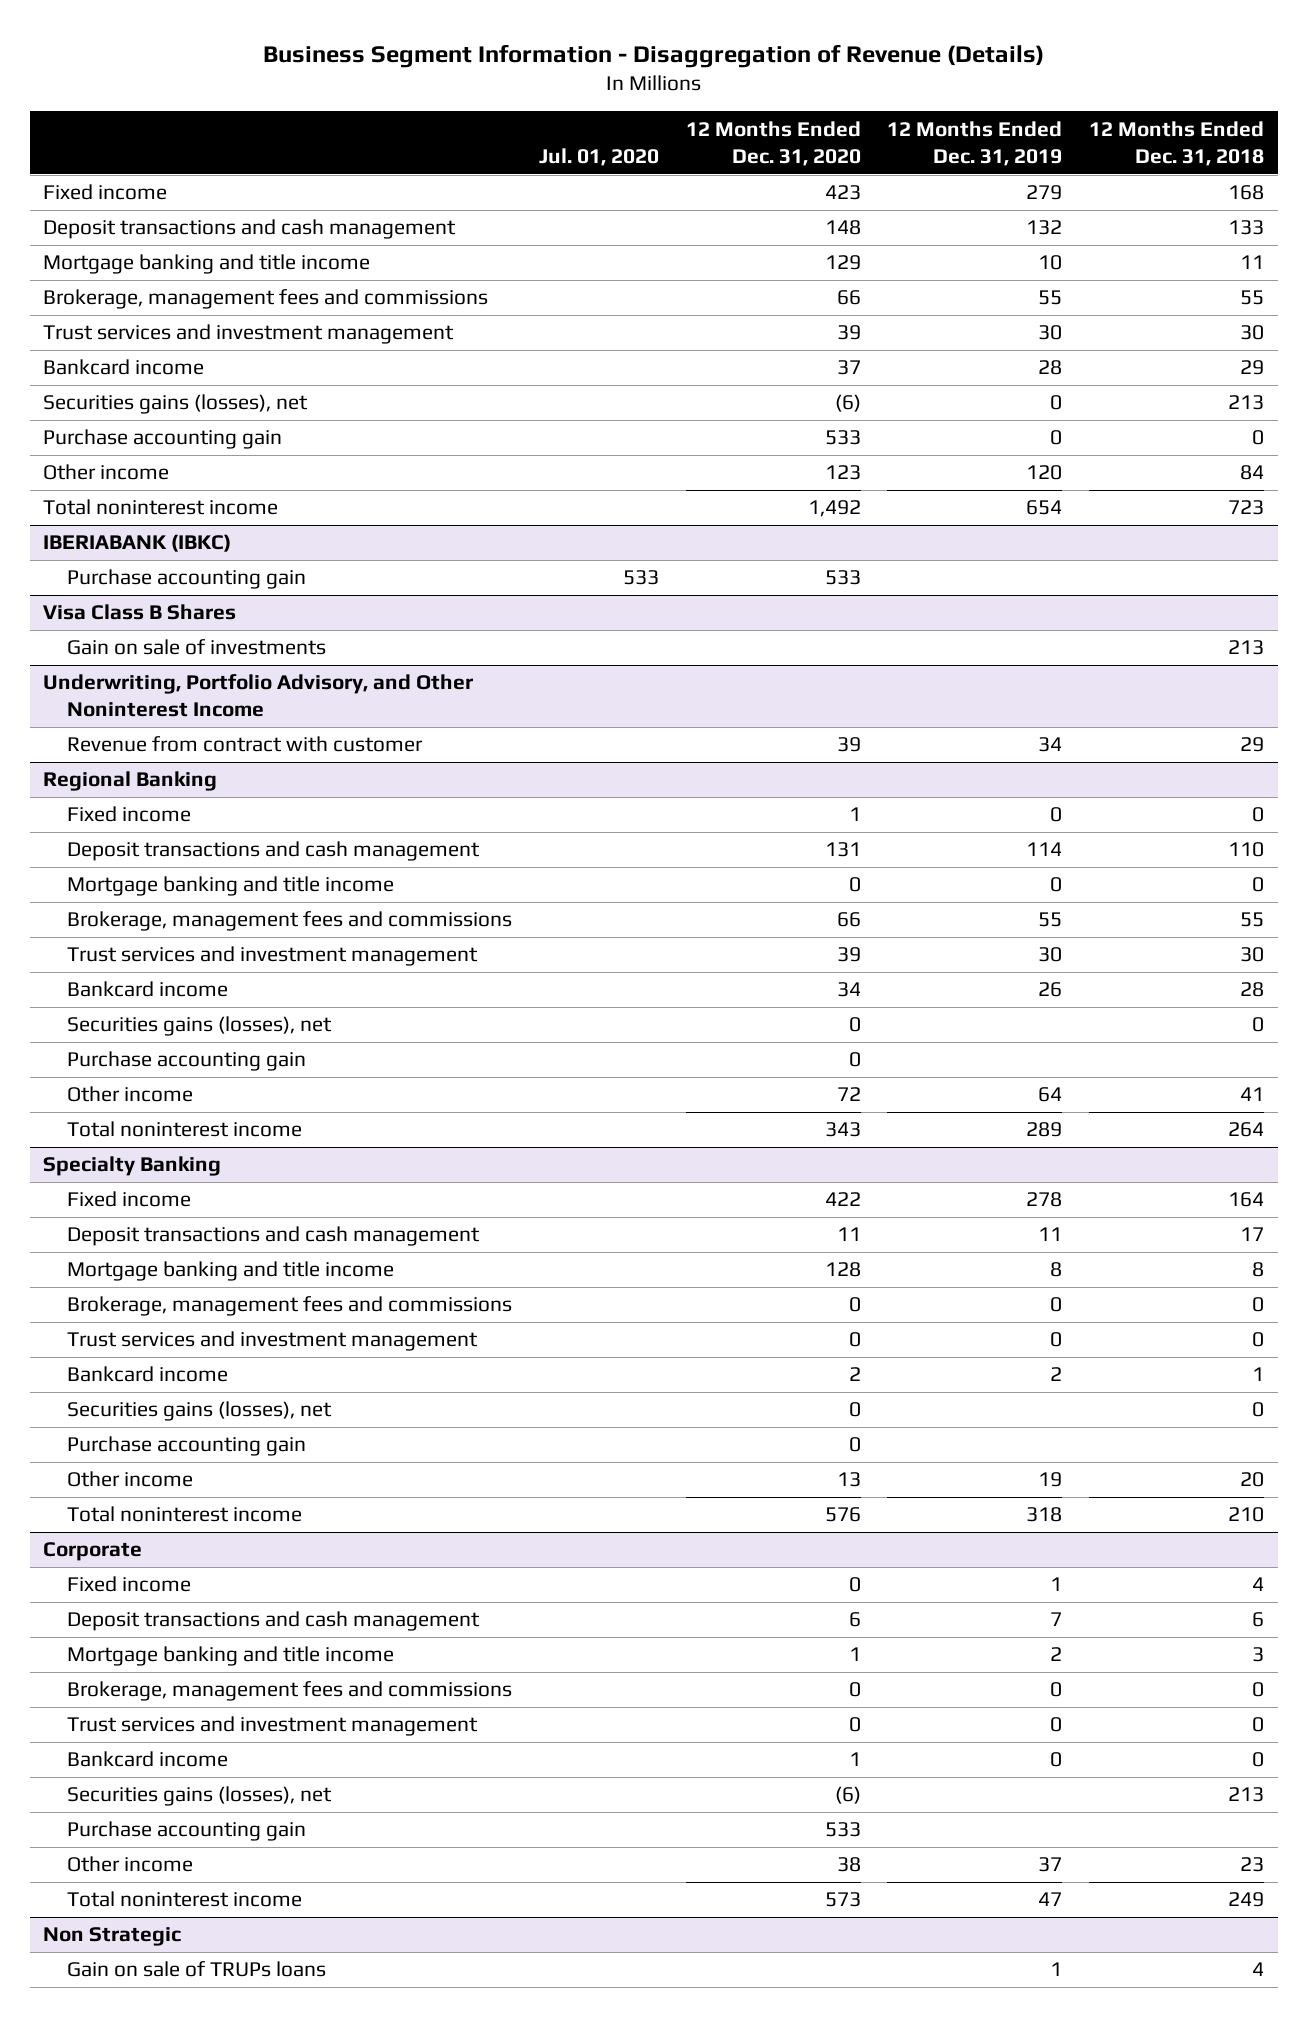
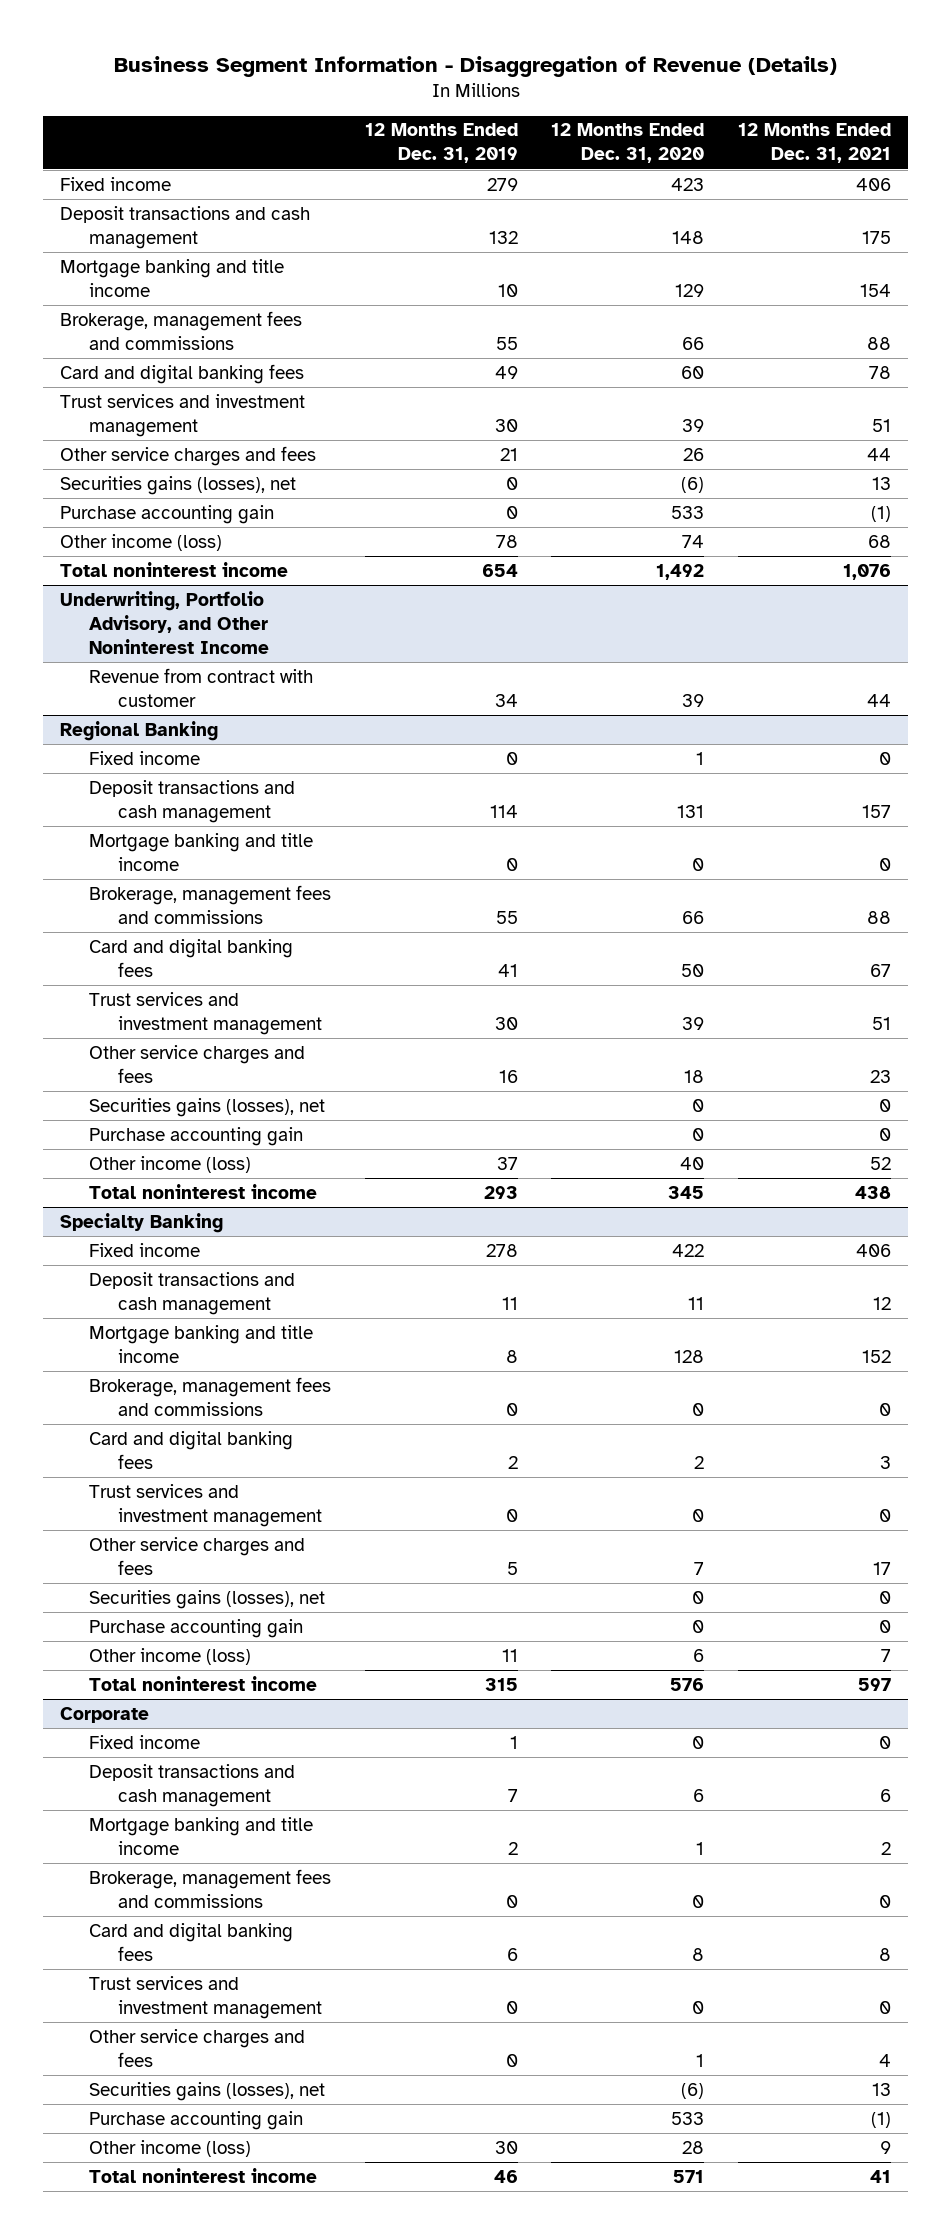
[538,147,659,166] Jul. 01, 2020 -> none
[1089,120,1265,166] 12 Months Ended Dec. 31, 2018 -> none
none -> [738,123,892,164] 12 Months Ended Dec. 31, 2021
none -> [59,363,304,384] Card and digital banking fees
[43,359,205,376] Bankcard income -> none
none -> [59,445,316,466] Other service charges and fees
[43,464,170,481] Other income -> [59,533,222,551] Other income (loss)
[824,465,861,481] 123 -> [682,534,705,548] 74
[1026,465,1063,481] 120 -> [495,534,518,548] 78
[43,534,232,553] IBERIABANK (IBKC) -> none
[66,569,306,590] Purchase accounting gain -> none
[43,604,237,621] Visa Class B Shares -> none
[66,639,326,656] Gain on sale of investments -> none
none -> [88,938,293,977] Card and digital banking fees
[66,981,228,998] Bankcard income -> none
none -> [88,1044,305,1083] Other service charges and fees
[66,1086,193,1103] Other income -> [88,1155,251,1173] Other income (loss)
[836,1087,861,1102] 72 -> [680,1156,705,1170] 40
[1038,1087,1063,1103] 64 -> [496,1156,518,1170] 37
[824,1122,861,1138] 343 -> [668,1185,705,1199] 345
[1026,1122,1063,1138] 289 -> [483,1185,518,1199] 293
none -> [88,1430,293,1469] Card and digital banking fees
[66,1366,228,1383] Bankcard income -> none
none -> [88,1536,305,1575] Other service charges and fees
[66,1471,193,1488] Other income -> [88,1647,251,1665] Other income (loss)
[836,1472,861,1488] 13 -> [693,1648,705,1662] 6
[1038,1472,1063,1488] 19 -> [501,1648,518,1662] 11
[1026,1507,1063,1523] 318 -> [484,1677,518,1691] 315
none -> [88,1922,293,1961] Card and digital banking fees
[66,1751,228,1768] Bankcard income -> none
none -> [88,2028,305,2067] Other service charges and fees
[43,1927,182,1947] Non Strategic -> none
[66,1961,326,1978] Gain on sale of TRUPs loans -> none
[66,1856,193,1873] Other income -> [88,2139,251,2157] Other income (loss)
[836,1857,861,1873] 38 -> [682,2140,705,2154] 28
[1038,1857,1063,1873] 37 -> [494,2140,518,2154] 30
[824,1892,861,1908] 573 -> [673,2169,705,2183] 571
[1038,1892,1063,1907] 47 -> [493,2169,518,2183] 46

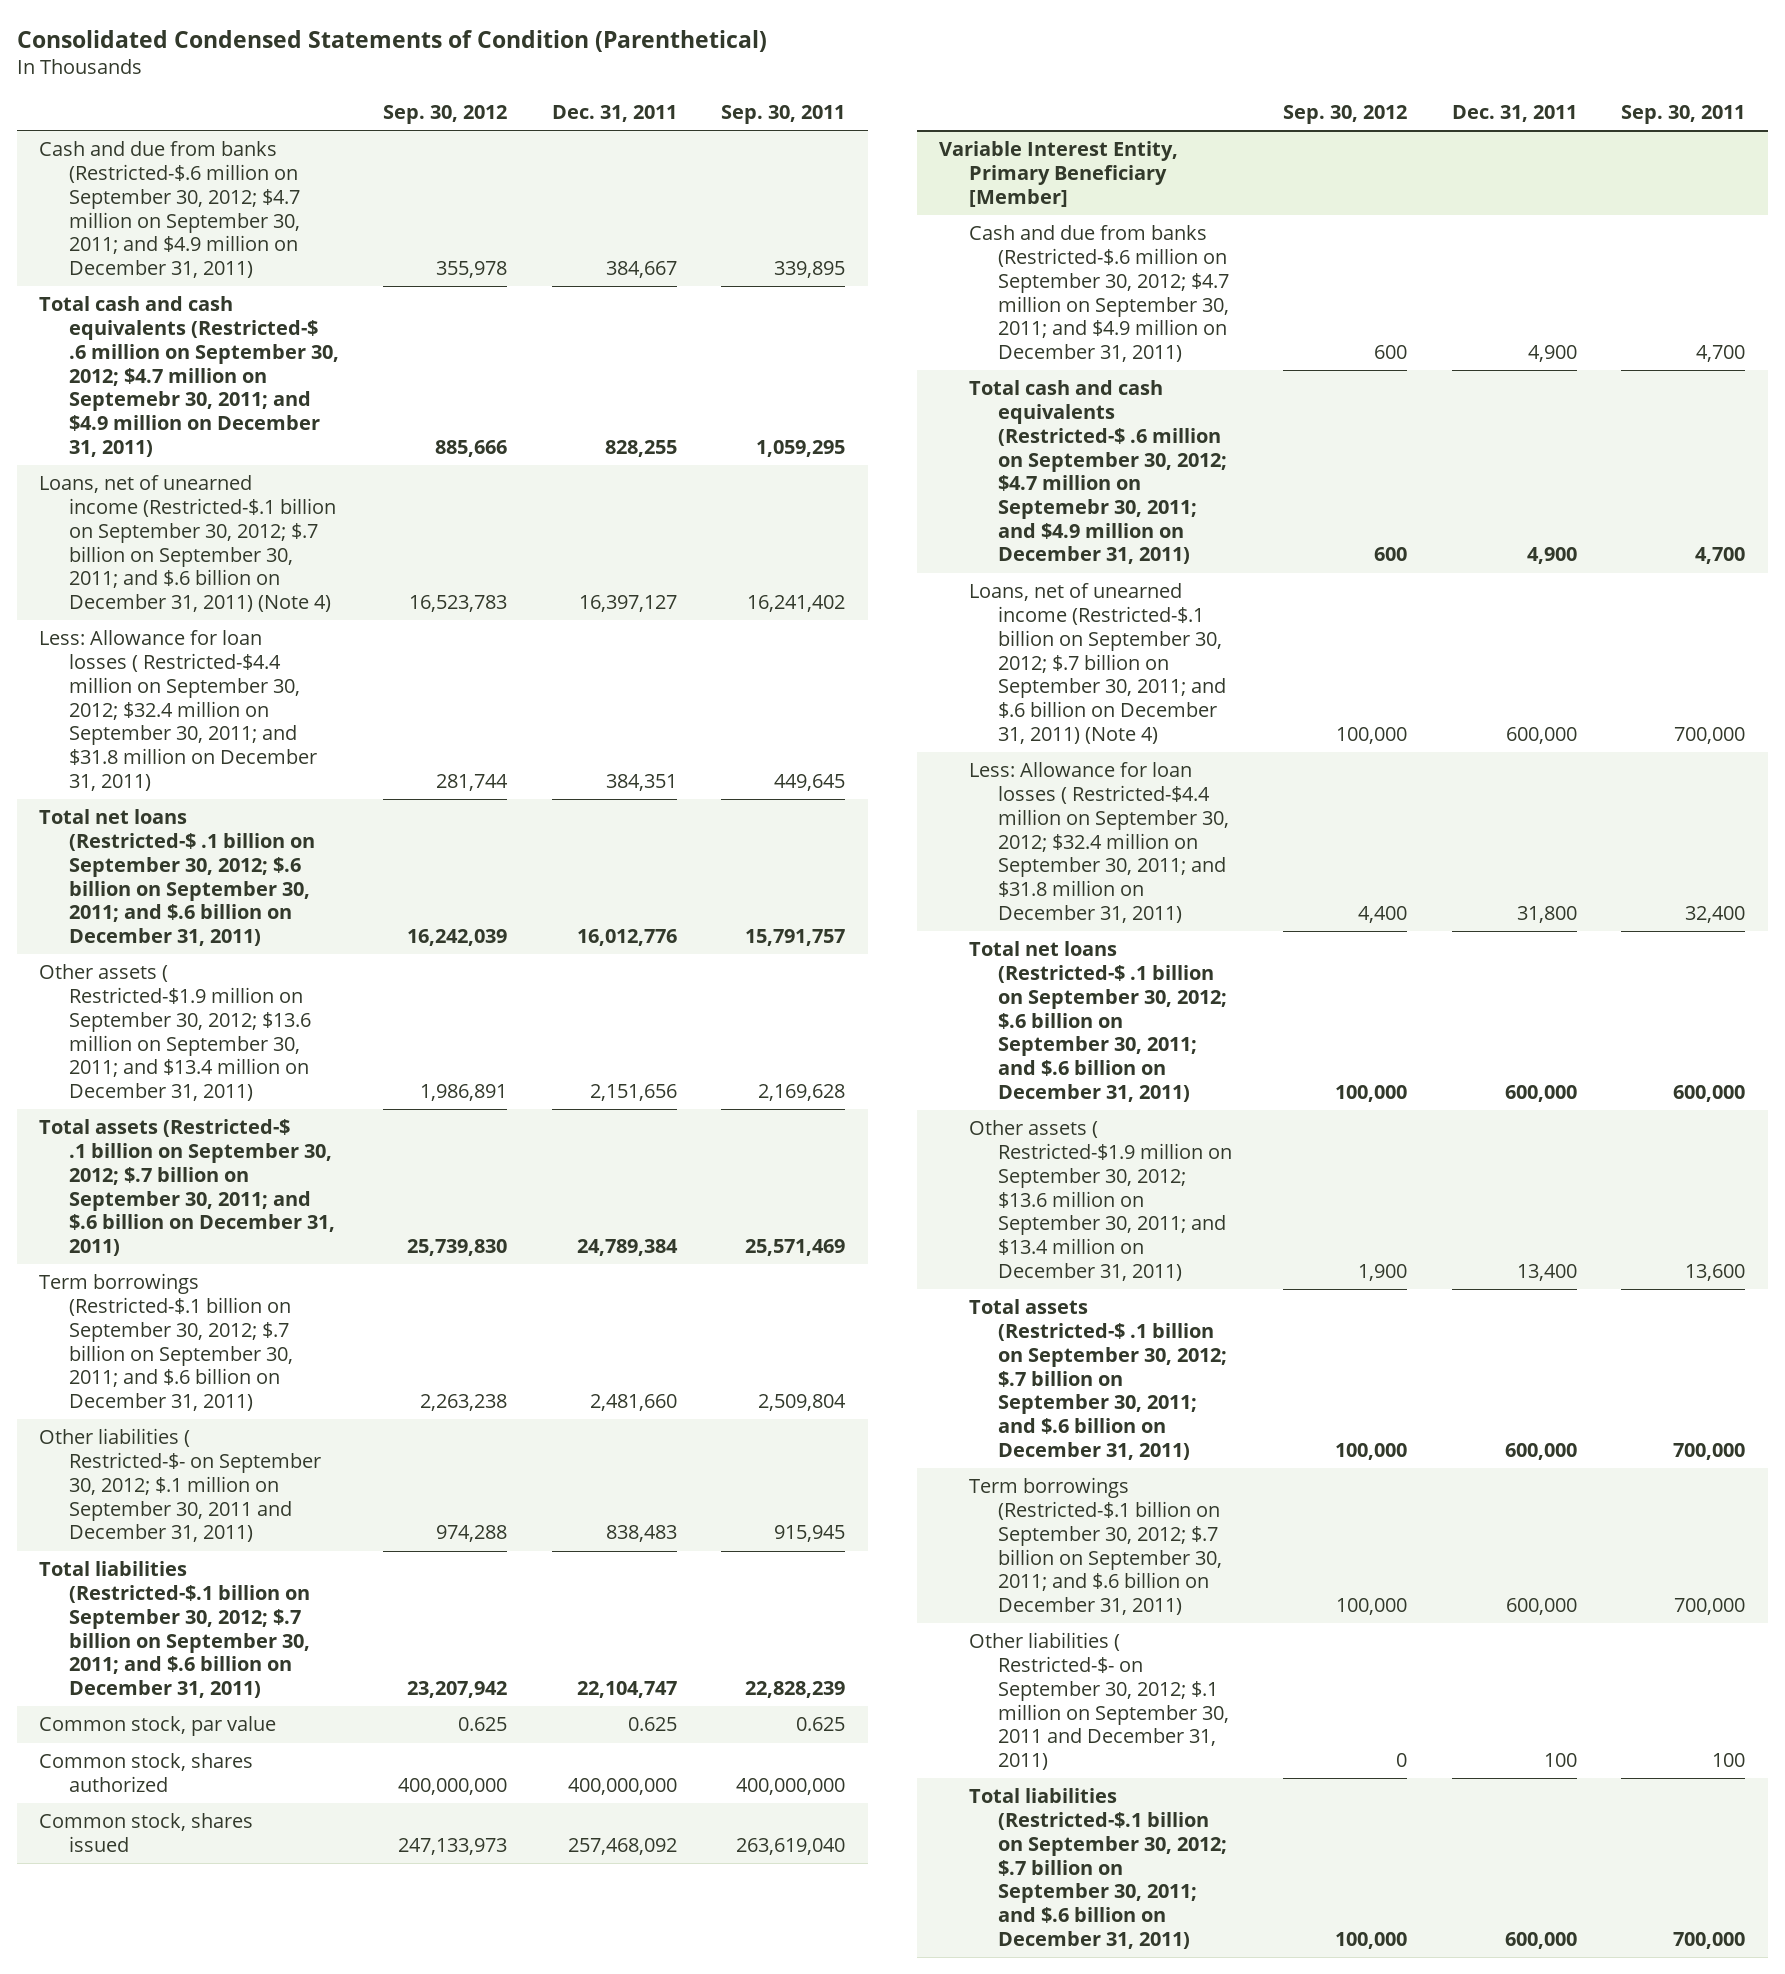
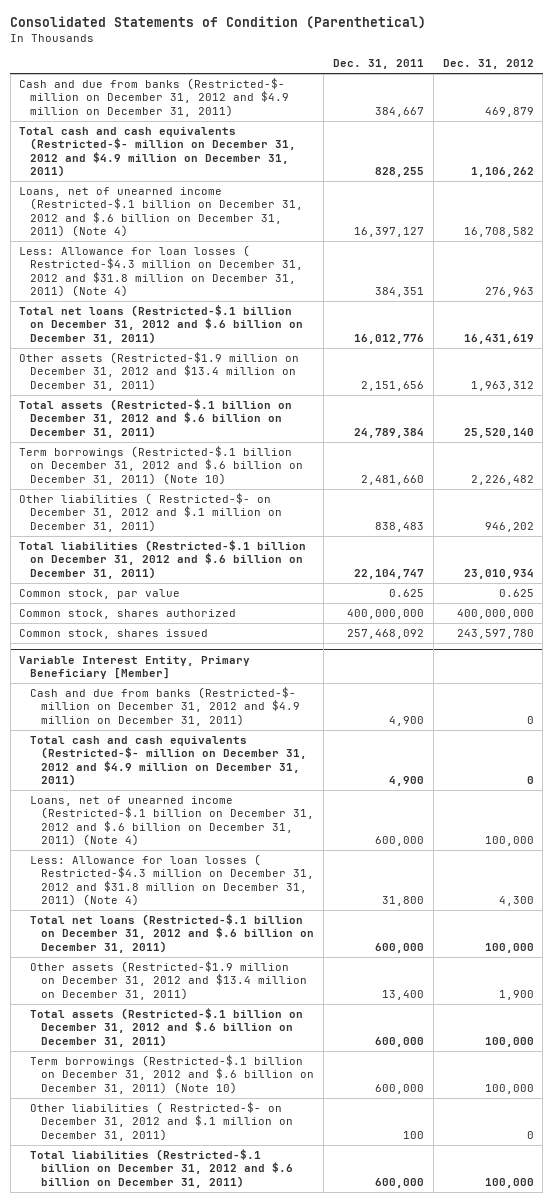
[16,29,767,52] Consolidated Condensed Statements of Condition (Parenthetical) -> [10,16,427,30] Consolidated Statements of Condition (Parenthetical)
[383,105,508,125] Sep. 30, 2012 -> none
[721,105,846,125] Sep. 30, 2011 -> none
none -> [442,59,534,70] Dec. 31, 2012
[39,141,300,279] Cash and due from banks (Restricted-$.6 million on September 30, 2012; $4.7 million on September 30, 2011; and $4.9 million on December 31, 2011) -> [19,77,290,117] Cash and due from banks (Restricted-$- million on December 31, 2012 and $4.9 million on December 31, 2011)
[39,296,339,457] Total cash and cash equivalents (Restricted-$ .6 million on September 30, 2012; $4.7 million on Septemebr 30, 2011; and $4.9 million on December 31, 2011) -> [19,126,297,178] Total cash and cash equivalents (Restricted-$- million on December 31, 2012 and $4.9 million on December 31, 2011)
[39,475,336,613] Loans, net of unearned income (Restricted-$.1 billion on September 30, 2012; $.7 billion on September 30, 2011; and $.6 billion on December 31, 2011) (Note 4) -> [19,186,304,238] Loans, net of unearned income (Restricted-$.1 billion on December 31, 2012 and $.6 billion on December 31, 2011) (Note 4)
[39,630,317,791] Less: Allowance for loan losses ( Restricted-$4.4 million on September 30, 2012; $32.4 million on September 30, 2011; and $31.8 million on December 31, 2011) -> [19,244,304,298] Less: Allowance for loan losses ( Restricted-$4.3 million on December 31, 2012 and $31.8 million on December 31, 2011) (Note 4)
[39,809,315,947] Total net loans (Restricted-$ .1 billion on September 30, 2012; $.6 billion on September 30, 2011; and $.6 billion on December 31, 2011) -> [19,304,304,344] Total net loans (Restricted-$.1 billion on December 31, 2012 and $.6 billion on December 31, 2011)
[39,964,311,1102] Other assets ( Restricted-$1.9 million on September 30, 2012; $13.6 million on September 30, 2011; and $13.4 million on December 31, 2011) -> [19,351,300,391] Other assets (Restricted-$1.9 million on December 31, 2012 and $13.4 million on December 31, 2011)
[39,1119,335,1257] Total assets (Restricted-$ .1 billion on September 30, 2012; $.7 billion on September 30, 2011; and $.6 billion on December 31, 2011) -> [19,398,293,438] Total assets (Restricted-$.1 billion on December 31, 2012 and $.6 billion on December 31, 2011)
[39,1273,293,1412] Term borrowings (Restricted-$.1 billion on September 30, 2012; $.7 billion on September 30, 2011; and $.6 billion on December 31, 2011) -> [19,445,304,485] Term borrowings (Restricted-$.1 billion on December 31, 2012 and $.6 billion on December 31, 2011) (Note 10)
[39,1428,321,1543] Other liabilities ( Restricted-$- on September 30, 2012; $.1 million on September 30, 2011 and December 31, 2011) -> [19,492,283,532] Other liabilities ( Restricted-$- on December 31, 2012 and $.1 million on December 31, 2011)
[39,1561,310,1699] Total liabilities (Restricted-$.1 billion on September 30, 2012; $.7 billion on September 30, 2011; and $.6 billion on December 31, 2011) -> [19,539,307,579] Total liabilities (Restricted-$.1 billion on December 31, 2012 and $.6 billion on December 31, 2011)
[968,225,1230,363] Cash and due from banks (Restricted-$.6 million on September 30, 2012; $4.7 million on September 30, 2011; and $4.9 million on December 31, 2011) -> [30,686,301,726] Cash and due from banks (Restricted-$- million on December 31, 2012 and $4.9 million on December 31, 2011)
[968,380,1228,565] Total cash and cash equivalents (Restricted-$ .6 million on September 30, 2012; $4.7 million on Septemebr 30, 2011; and $4.9 million on December 31, 2011) -> [30,735,308,787] Total cash and cash equivalents (Restricted-$- million on December 31, 2012 and $4.9 million on December 31, 2011)
[968,583,1227,744] Loans, net of unearned income (Restricted-$.1 billion on September 30, 2012; $.7 billion on September 30, 2011; and $.6 billion on December 31, 2011) (Note 4) -> [30,795,315,847] Loans, net of unearned income (Restricted-$.1 billion on December 31, 2012 and $.6 billion on December 31, 2011) (Note 4)
[968,762,1230,923] Less: Allowance for loan losses ( Restricted-$4.4 million on September 30, 2012; $32.4 million on September 30, 2011; and $31.8 million on December 31, 2011) -> [30,853,315,907] Less: Allowance for loan losses ( Restricted-$4.3 million on December 31, 2012 and $31.8 million on December 31, 2011) (Note 4)
[968,941,1228,1102] Total net loans (Restricted-$ .1 billion on September 30, 2012; $.6 billion on September 30, 2011; and $.6 billion on December 31, 2011) -> [30,913,315,953] Total net loans (Restricted-$.1 billion on December 31, 2012 and $.6 billion on December 31, 2011)
[968,1120,1233,1281] Other assets ( Restricted-$1.9 million on September 30, 2012; $13.6 million on September 30, 2011; and $13.4 million on December 31, 2011) -> [30,960,308,1000] Other assets (Restricted-$1.9 million on December 31, 2012 and $13.4 million on December 31, 2011)
[968,1299,1228,1460] Total assets (Restricted-$ .1 billion on September 30, 2012; $.7 billion on September 30, 2011; and $.6 billion on December 31, 2011) -> [30,1007,304,1047] Total assets (Restricted-$.1 billion on December 31, 2012 and $.6 billion on December 31, 2011)
[968,1477,1223,1616] Term borrowings (Restricted-$.1 billion on September 30, 2012; $.7 billion on September 30, 2011; and $.6 billion on December 31, 2011) -> [30,1054,315,1094] Term borrowings (Restricted-$.1 billion on December 31, 2012 and $.6 billion on December 31, 2011) (Note 10)
[968,1632,1230,1771] Other liabilities ( Restricted-$- on September 30, 2012; $.1 million on September 30, 2011 and December 31, 2011) -> [30,1101,294,1141] Other liabilities ( Restricted-$- on December 31, 2012 and $.1 million on December 31, 2011)
[968,1788,1228,1949] Total liabilities (Restricted-$.1 billion on September 30, 2012; $.7 billion on September 30, 2011; and $.6 billion on December 31, 2011) -> [30,1148,294,1188] Total liabilities (Restricted-$.1 billion on December 31, 2012 and $.6 billion on December 31, 2011)

